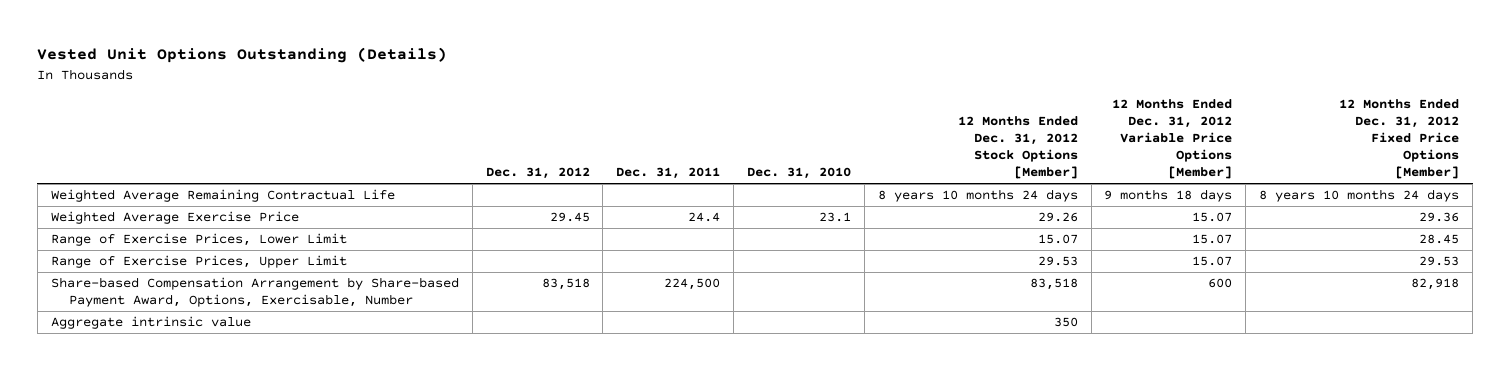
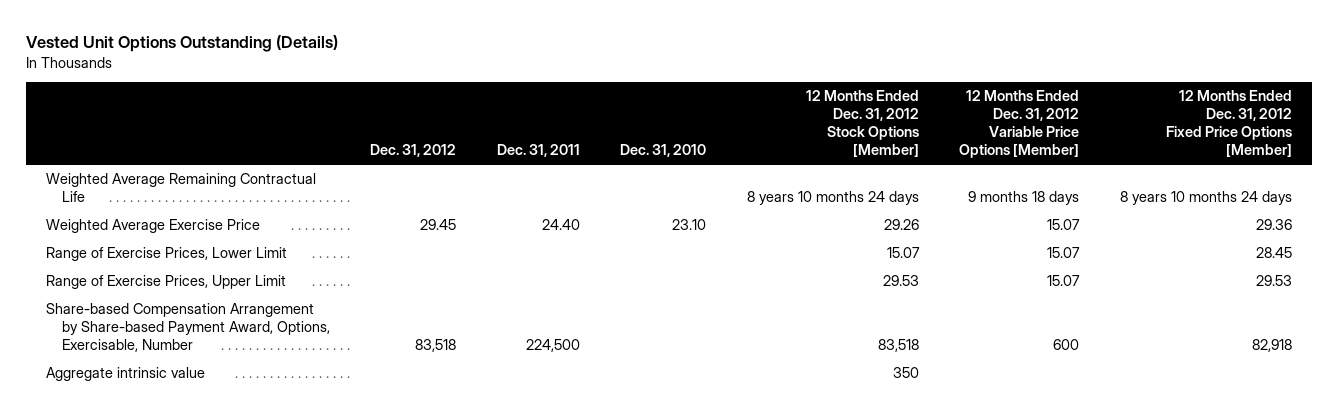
[688,212,721,223] 24.4 -> [541,219,580,231] 24.40
[818,212,851,223] 23.1 -> [672,219,707,231] 23.10

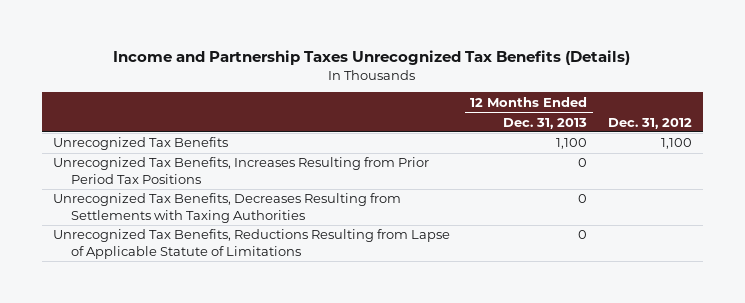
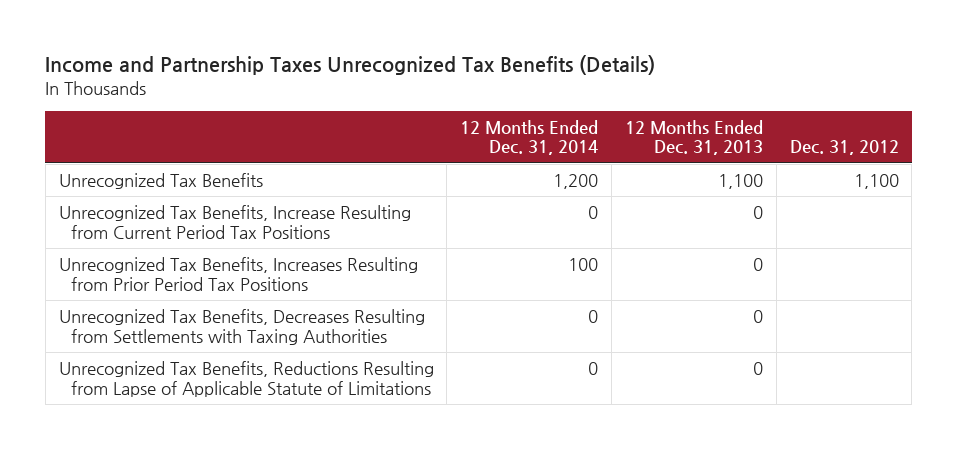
none -> [460,119,599,156] 12 Months Ended Dec. 31, 2014
none -> [58,204,411,239] Unrecognized Tax Benefits, Increase Resulting from Current Period Tax Positions

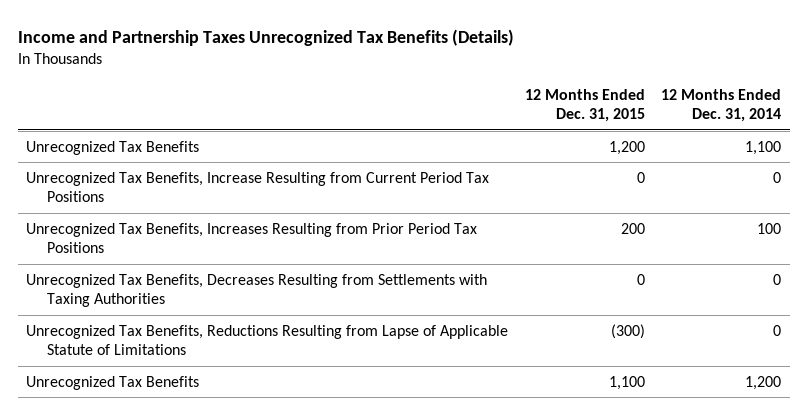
[624,119,763,156] 12 Months Ended Dec. 31, 2013 -> none
[789,140,899,156] Dec. 31, 2012 -> none
none -> [524,88,645,123] 12 Months Ended Dec. 31, 2015
none -> [26,140,200,155] Unrecognized Tax Benefits
[58,172,263,189] Unrecognized Tax Benefits -> [26,375,200,390] Unrecognized Tax Benefits

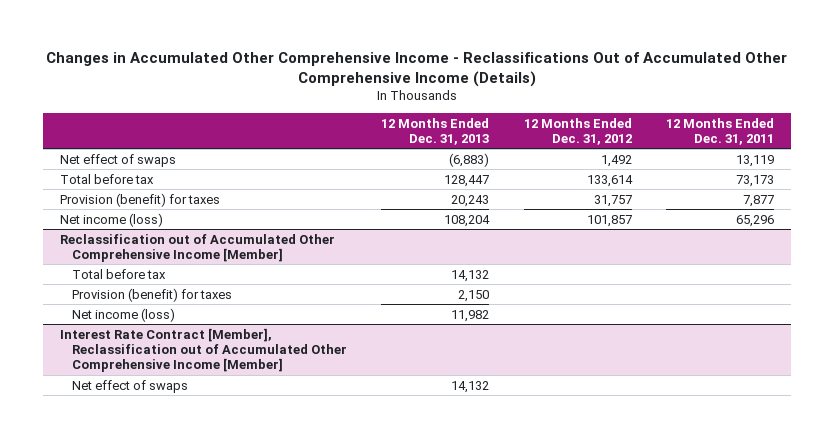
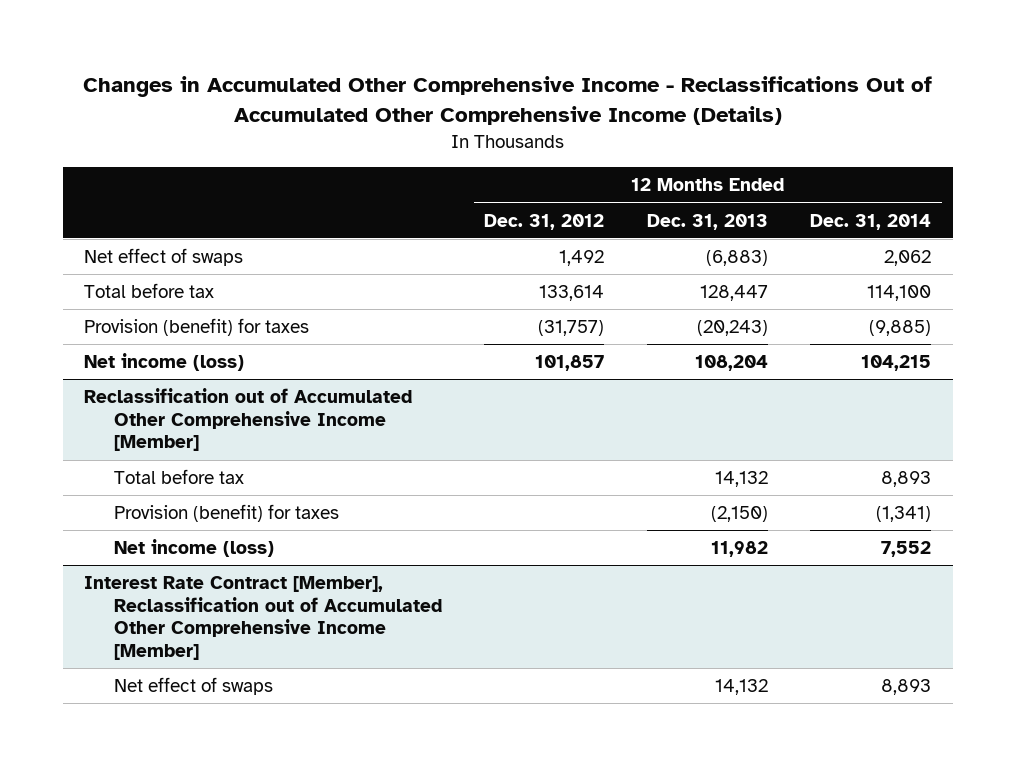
[666,117,775,146] 12 Months Ended Dec. 31, 2011 -> none
none -> [810,213,932,230] Dec. 31, 2014
[451,194,490,207] 20,243 -> [696,320,768,337] (20,243)
[593,194,632,207] 31,757 -> [538,320,605,337] (31,757)
[458,289,490,302] 2,150 -> [710,506,768,523] (2,150)

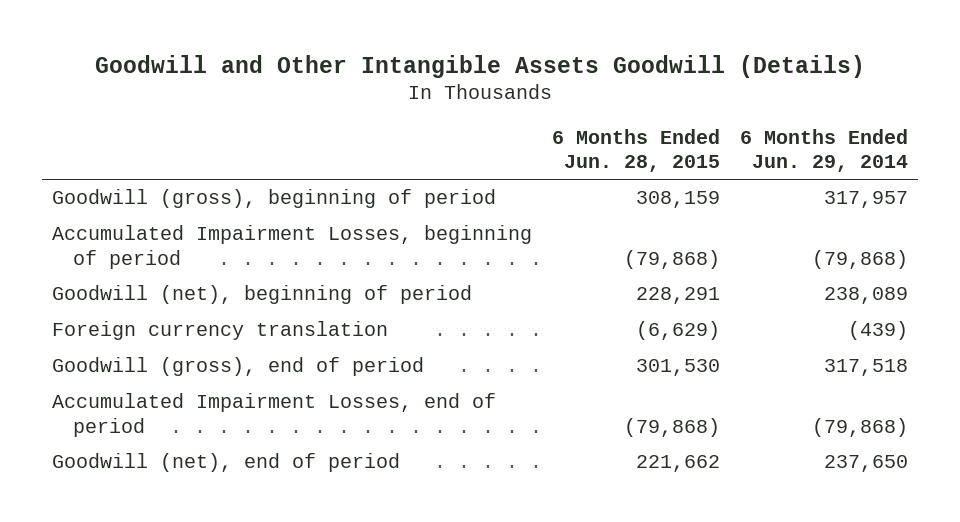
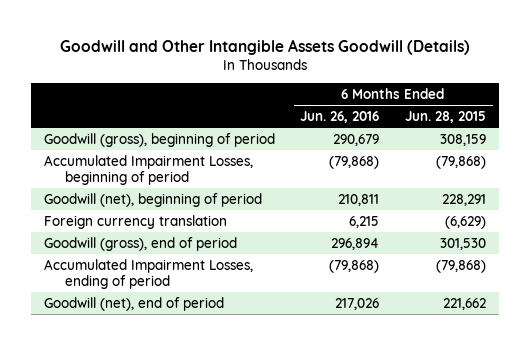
[740,128,909,173] 6 Months Ended Jun. 29, 2014 -> none
none -> [300,111,380,124] Jun. 26, 2016
[51,393,496,437] Accumulated Impairment Losses, end of period -> [43,258,253,289] Accumulated Impairment Losses, ending of period

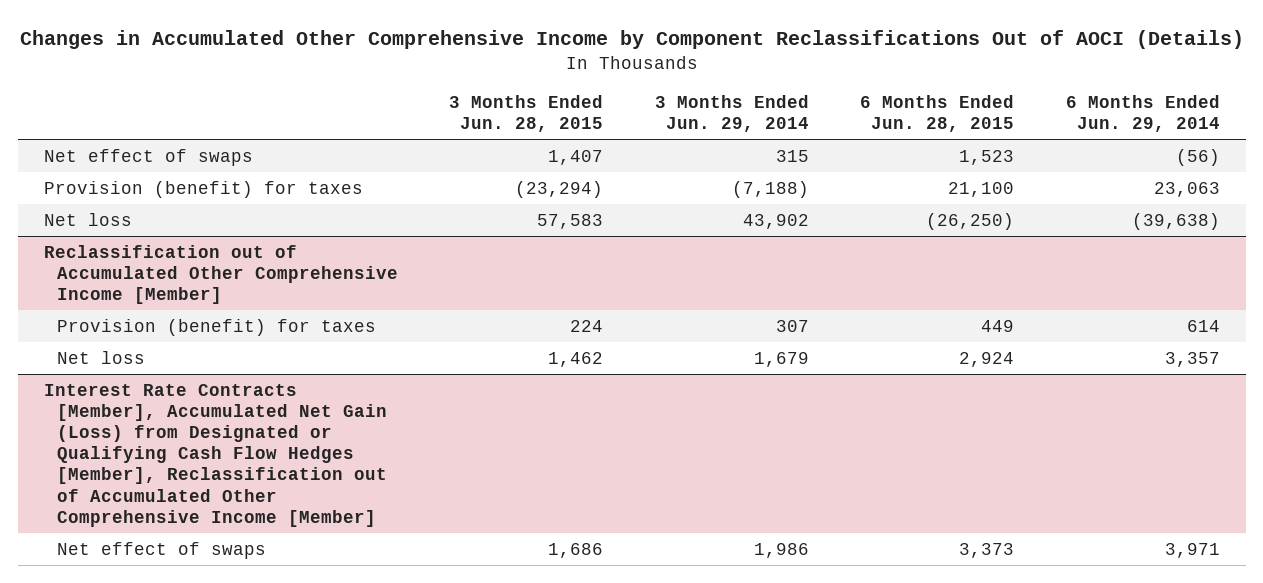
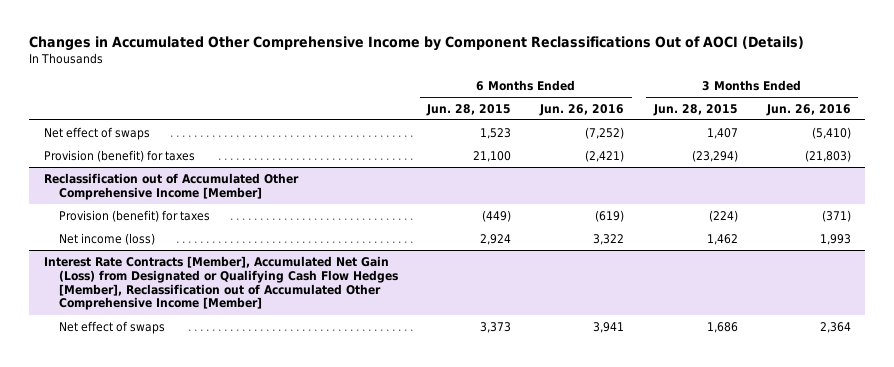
[654,94,809,132] 3 Months Ended Jun. 29, 2014 -> none
[1065,94,1220,132] 6 Months Ended Jun. 29, 2014 -> none
none -> [539,103,625,116] Jun. 26, 2016
none -> [765,103,851,116] Jun. 26, 2016
[43,212,132,226] Net loss -> none
[570,319,604,332] 224 -> [708,209,738,222] (224)
[981,319,1015,332] 449 -> [482,209,512,222] (449)
[56,350,145,364] Net loss -> [58,232,155,245] Net income (loss)

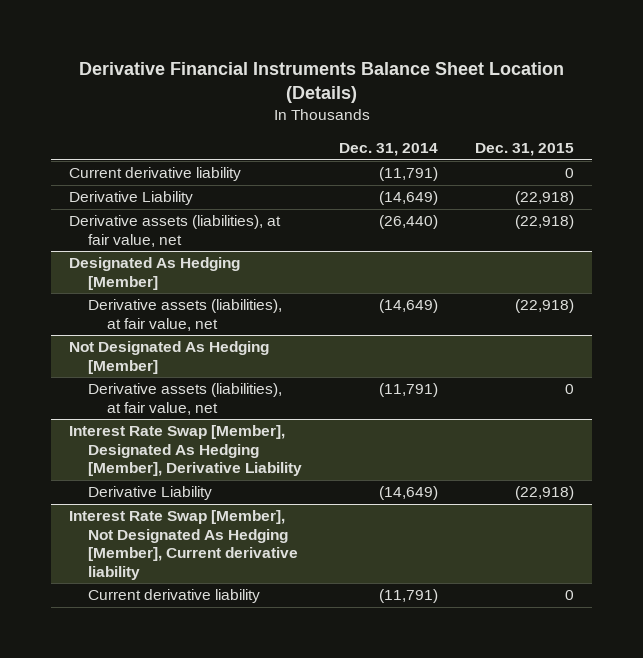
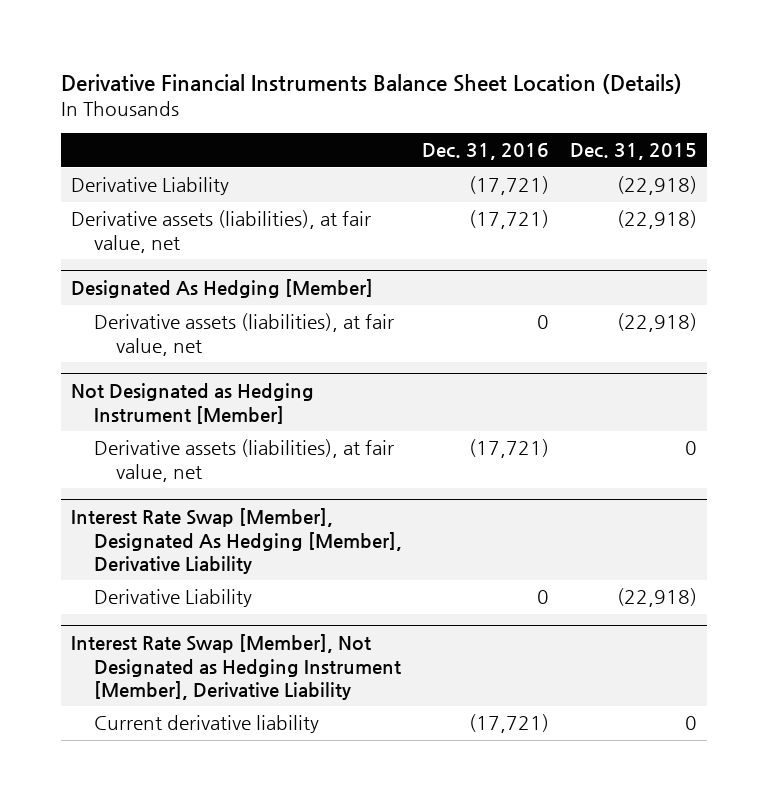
[338,143,438,157] Dec. 31, 2014 -> none
none -> [422,143,550,161] Dec. 31, 2016
[69,167,242,182] Current derivative liability -> none
[69,341,270,374] Not Designated As Hedging [Member] -> [71,383,315,424] Not Designated as Hedging Instrument [Member]
[69,510,298,580] Interest Rate Swap [Member], Not Designated As Hedging [Member], Current derivative liability -> [71,634,401,700] Interest Rate Swap [Member], Not Designated as Hedging Instrument [Member], Derivative Liability

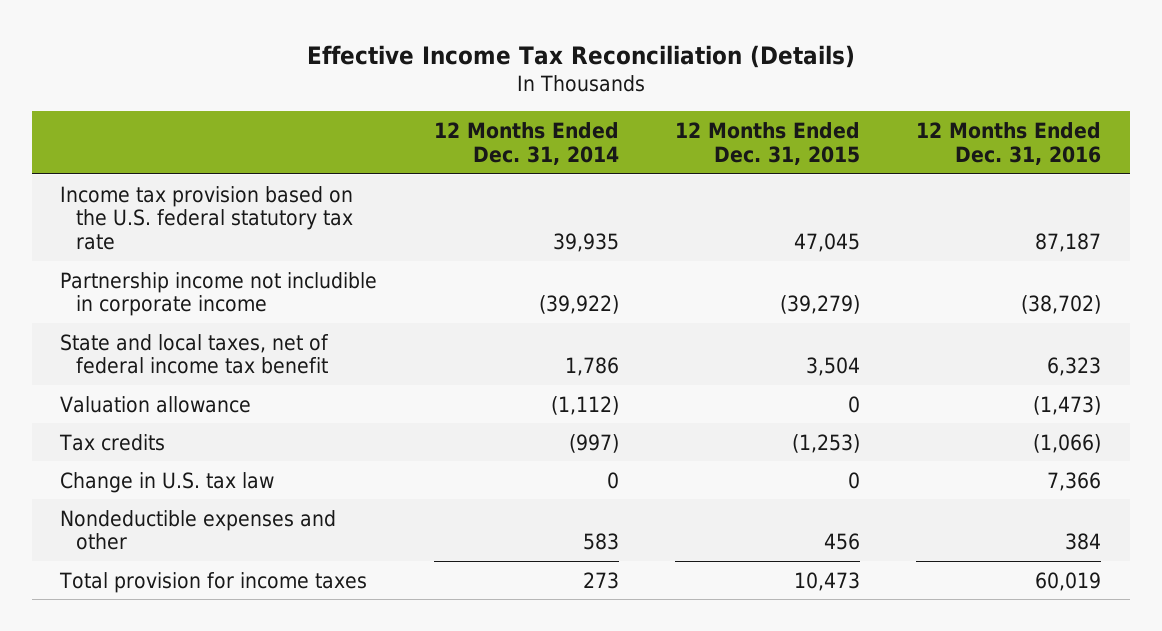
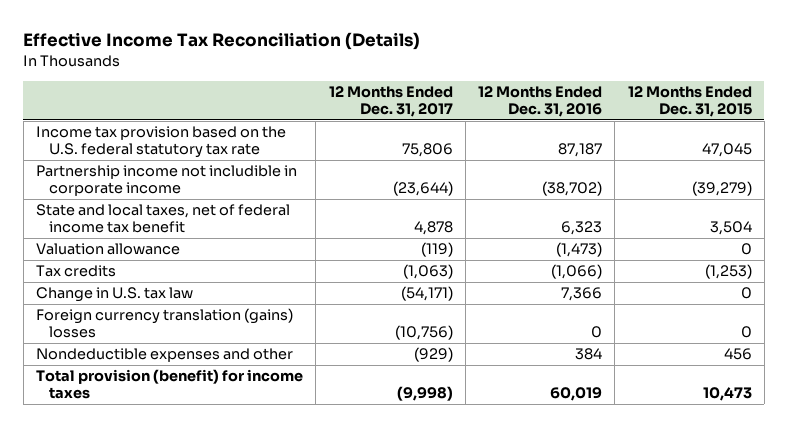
[433,121,619,165] 12 Months Ended Dec. 31, 2014 -> none
none -> [328,86,453,118] 12 Months Ended Dec. 31, 2017
none -> [36,308,294,339] Foreign currency translation (gains) losses
[59,571,368,593] Total provision for income taxes -> [36,369,304,400] Total provision (benefit) for income taxes

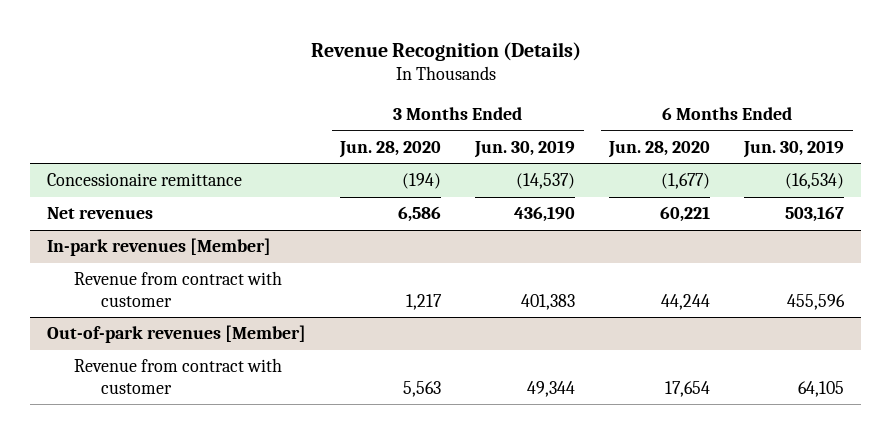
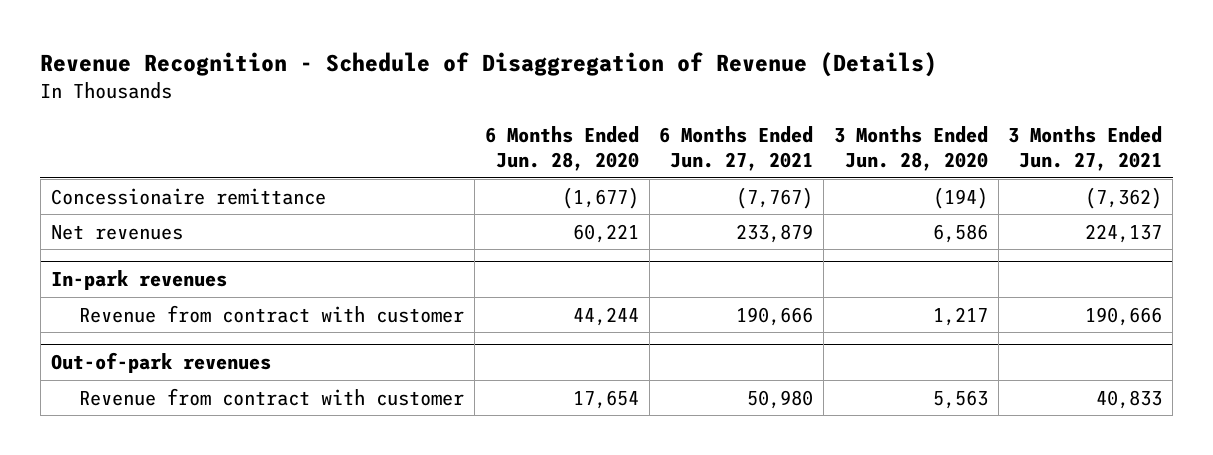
[310,41,581,61] Revenue Recognition (Details) -> [40,52,938,78] Revenue Recognition - Schedule of Disaggregation of Revenue (Details)
[474,139,576,158] Jun. 30, 2019 -> none
[743,139,845,158] Jun. 30, 2019 -> none
none -> [659,126,814,172] 6 Months Ended Jun. 27, 2021
none -> [1008,126,1163,172] 3 Months Ended Jun. 27, 2021
[46,238,271,257] In-park revenues [Member] -> [50,269,227,290] In-park revenues
[46,325,306,344] Out-of-park revenues [Member] -> [50,351,271,373] Out-of-park revenues

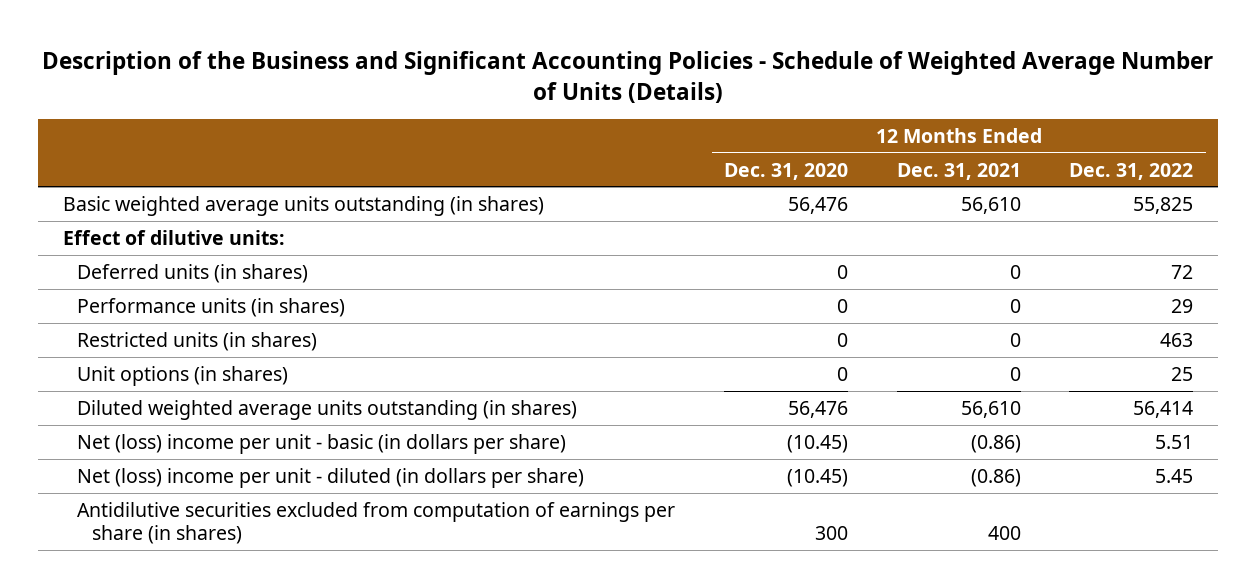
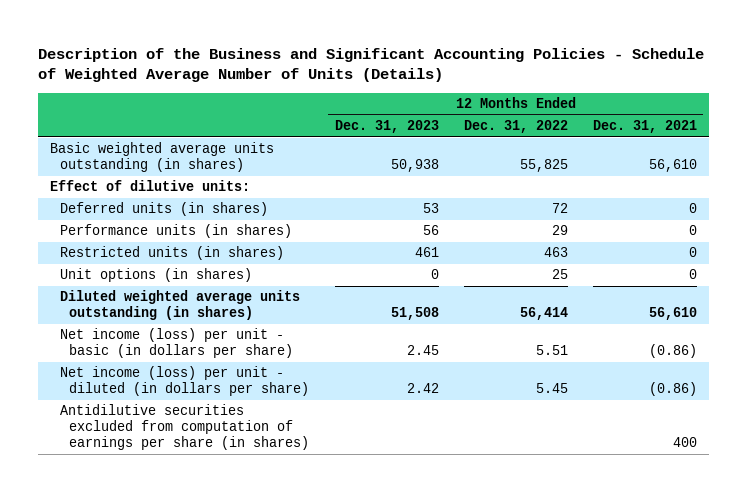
[724,162,849,180] Dec. 31, 2020 -> none
none -> [334,120,439,134] Dec. 31, 2023
[77,433,567,454] Net (loss) income per unit - basic (in dollars per share) -> [59,328,294,359] Net income (loss) per unit - basic (in dollars per share)
[77,467,585,488] Net (loss) income per unit - diluted (in dollars per share) -> [59,366,310,397] Net income (loss) per unit - diluted (in dollars per share)

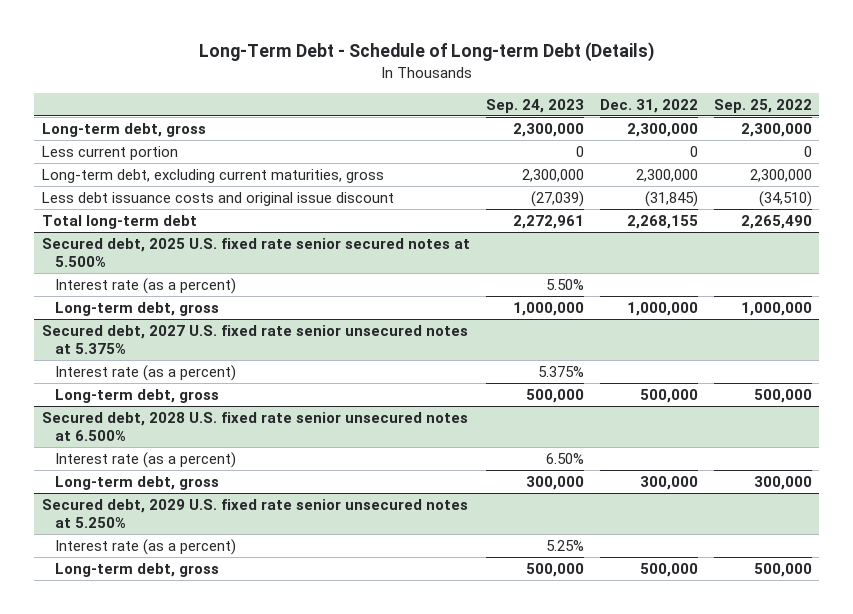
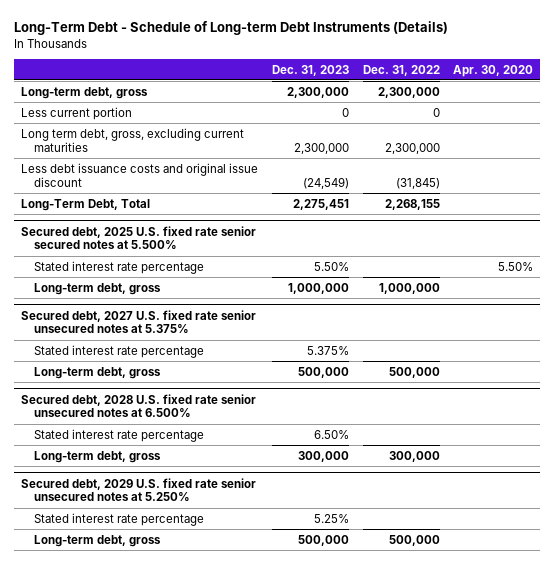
[198,42,654,63] Long-Term Debt - Schedule of Long-term Debt (Details) -> [14,21,449,36] Long-Term Debt - Schedule of Long-term Debt Instruments (Details)
[485,98,584,113] Sep. 24, 2023 -> none
[713,98,812,113] Sep. 25, 2022 -> none
none -> [271,64,349,76] Dec. 31, 2023
none -> [453,64,534,77] Apr. 30, 2020
[41,168,384,183] Long-term debt, excluding current maturities, gross -> [21,127,245,152] Long term debt, gross, excluding current maturities
[41,214,197,229] Total long-term debt -> [21,198,151,211] Long-Term Debt, Total
[55,277,237,294] Interest rate (as a percent) -> [33,260,204,274] Stated interest rate percentage
[55,364,237,381] Interest rate (as a percent) -> [33,344,204,358] Stated interest rate percentage
[55,451,237,468] Interest rate (as a percent) -> [33,428,204,442] Stated interest rate percentage
[55,538,237,555] Interest rate (as a percent) -> [33,512,204,526] Stated interest rate percentage

